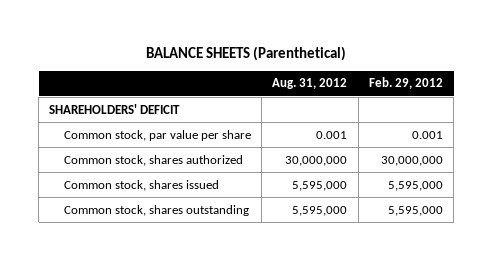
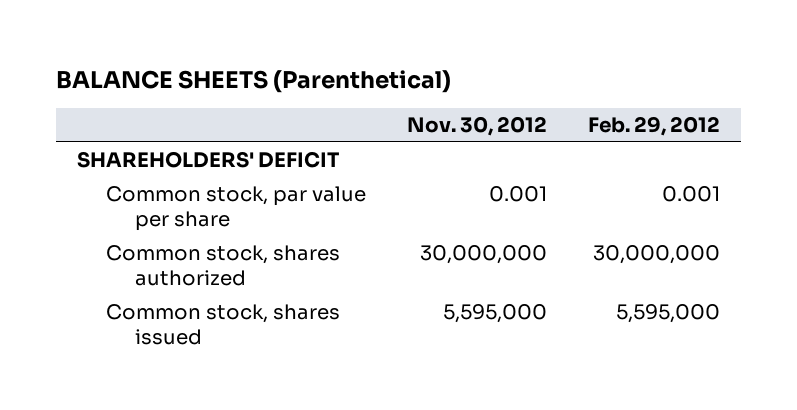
[272,78,348,90] Aug. 31, 2012 -> none
none -> [407,116,548,137] Nov. 30, 2012
[64,204,250,216] Common stock, shares outstanding -> none

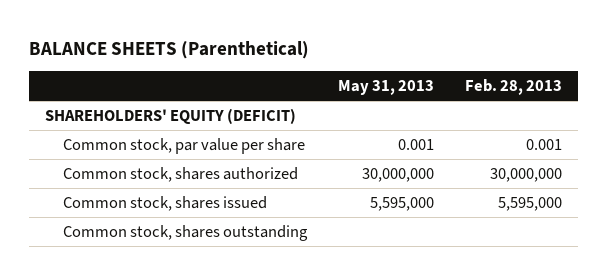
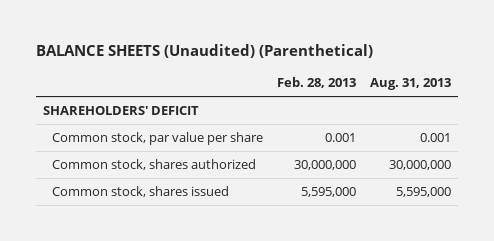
[29,40,310,59] BALANCE SHEETS (Parenthetical) -> [36,44,374,59] BALANCE SHEETS (Unaudited) (Parenthetical)
[338,80,435,96] May 31, 2013 -> none
none -> [369,78,451,91] Aug. 31, 2013
[44,107,296,124] SHAREHOLDERS' EQUITY (DEFICIT) -> [42,106,199,116] SHAREHOLDERS' DEFICIT
[63,224,309,241] Common stock, shares outstanding -> none

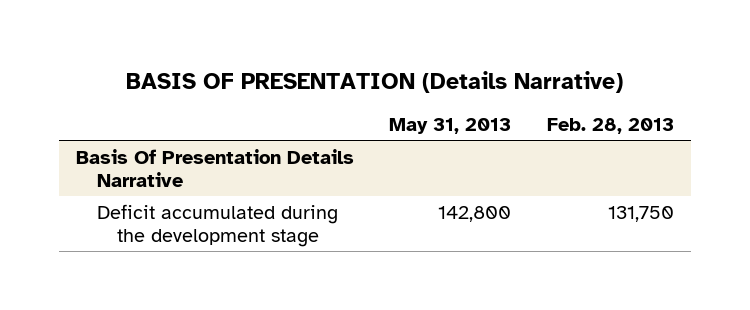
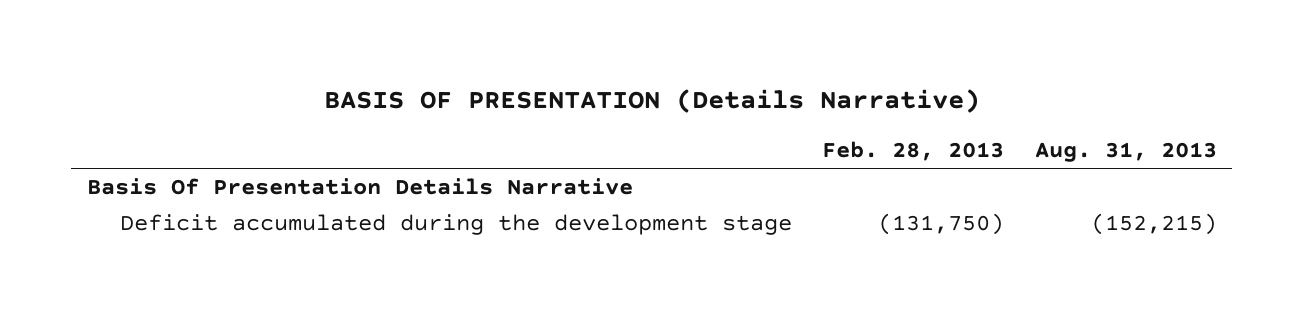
[389,118,512,135] May 31, 2013 -> none
none -> [1034,142,1217,163] Aug. 31, 2013
[607,205,674,222] 131,750 -> [878,213,1005,236] (131,750)

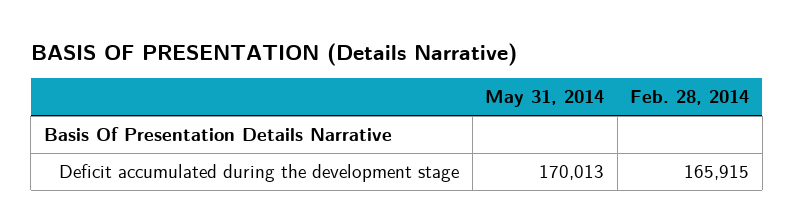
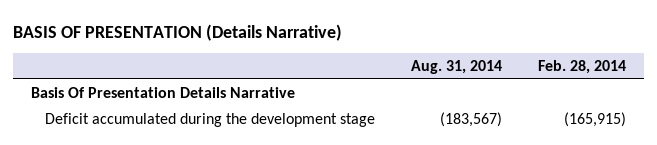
[485,90,605,108] May 31, 2014 -> none
none -> [410,60,502,75] Aug. 31, 2014
[684,164,750,180] 165,915 -> [563,111,626,127] (165,915)

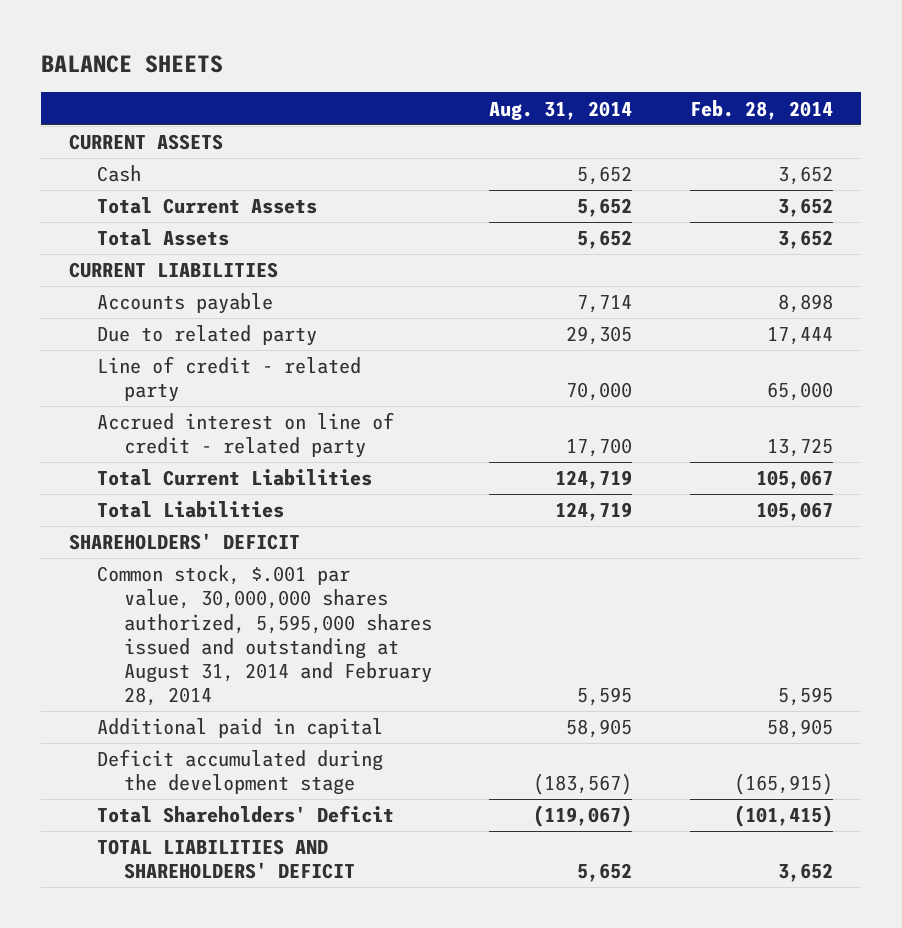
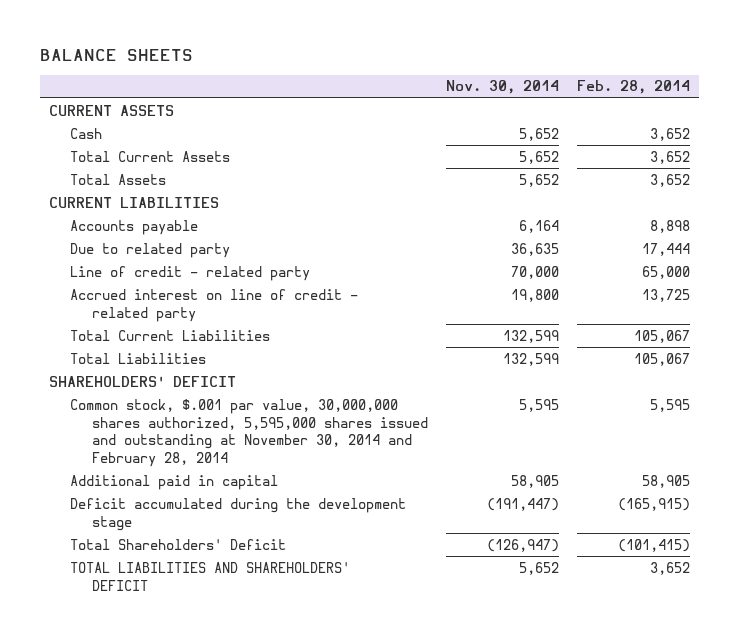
[489,100,633,121] Aug. 31, 2014 -> none
none -> [446,80,560,95] Nov. 30, 2014
[96,565,433,707] Common stock, $.001 par value, 30,000,000 shares authorized, 5,595,000 shares issued and outstanding at August 31, 2014 and February 28, 2014 -> [70,398,429,467] Common stock, $.001 par value, 30,000,000 shares authorized, 5,595,000 shares issued and outstanding at November 30, 2014 and February 28, 2014

